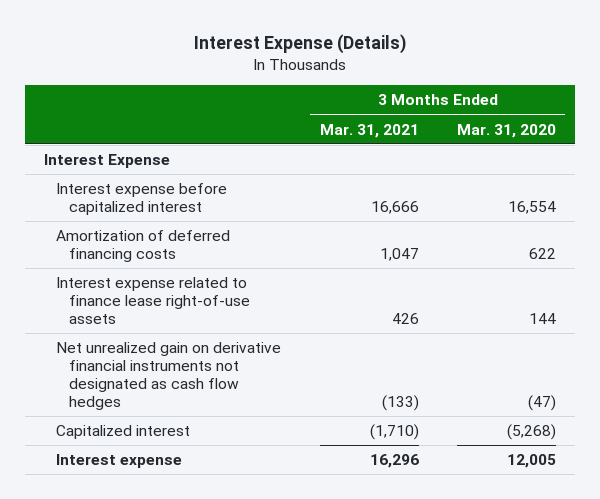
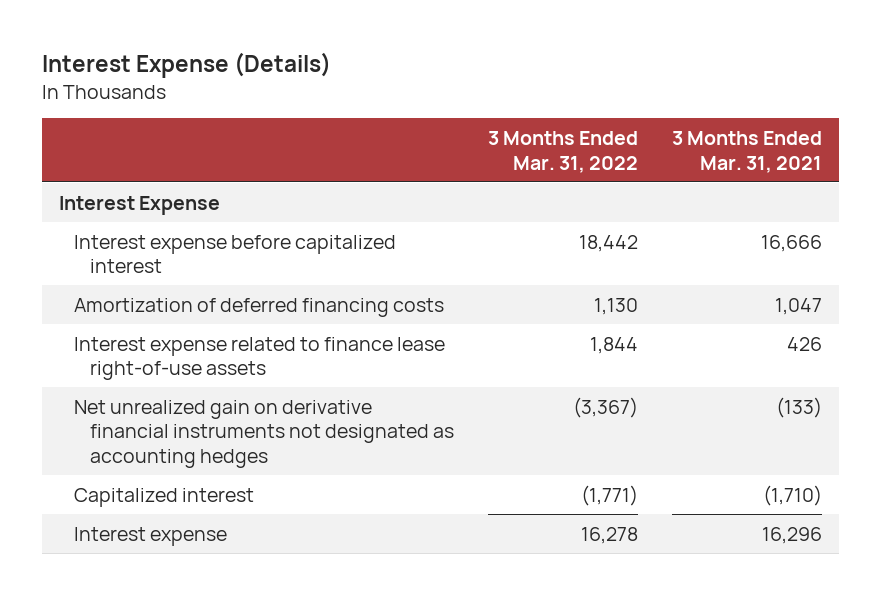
[456,123,556,138] Mar. 31, 2020 -> none
none -> [487,130,638,173] 3 Months Ended Mar. 31, 2022
[56,342,282,411] Net unrealized gain on derivative financial instruments not designated as cash flow hedges -> [74,399,454,469] Net unrealized gain on derivative financial instruments not designated as accounting hedges

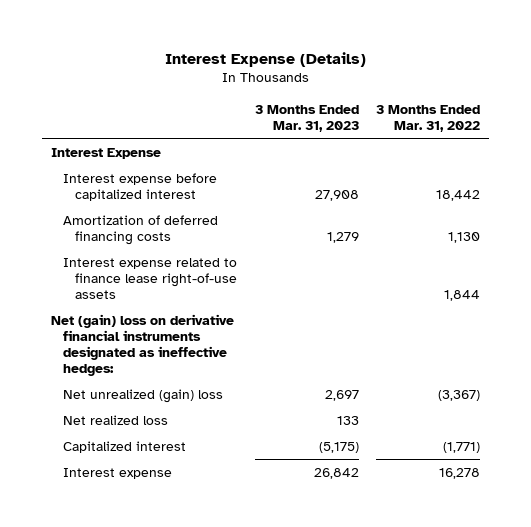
[671,130,822,173] 3 Months Ended Mar. 31, 2021 -> none
none -> [254,104,359,132] 3 Months Ended Mar. 31, 2023
none -> [51,313,235,376] Net (gain) loss on derivative financial instruments designated as ineffective hedges:
[74,399,454,469] Net unrealized gain on derivative financial instruments not designated as accounting hedges -> [63,388,224,403] Net unrealized (gain) loss
none -> [63,414,169,425] Net realized loss

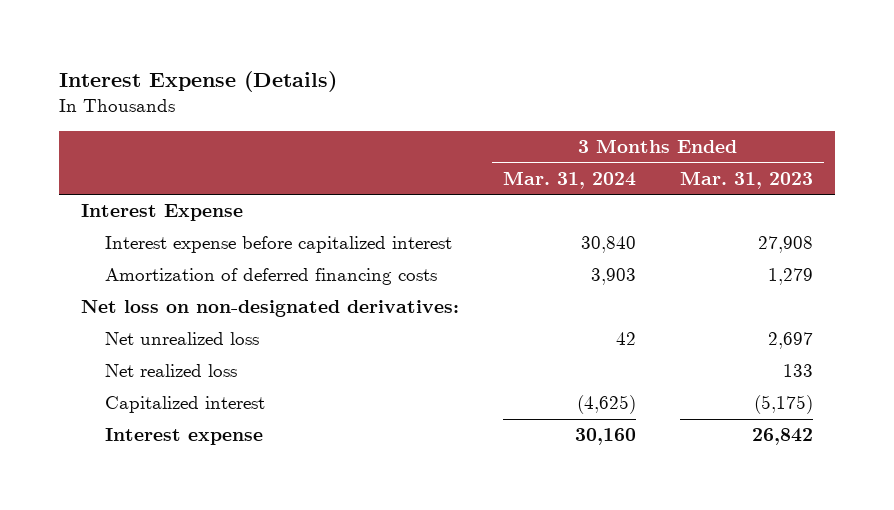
[376,104,481,132] 3 Months Ended Mar. 31, 2022 -> none
none -> [502,170,636,189] Mar. 31, 2024
[63,257,238,299] Interest expense related to finance lease right-of-use assets -> none
[51,313,235,376] Net (gain) loss on derivative financial instruments designated as ineffective hedges: -> [80,300,459,318] Net loss on non-designated derivatives:
[63,388,224,403] Net unrealized (gain) loss -> [105,332,260,346] Net unrealized loss

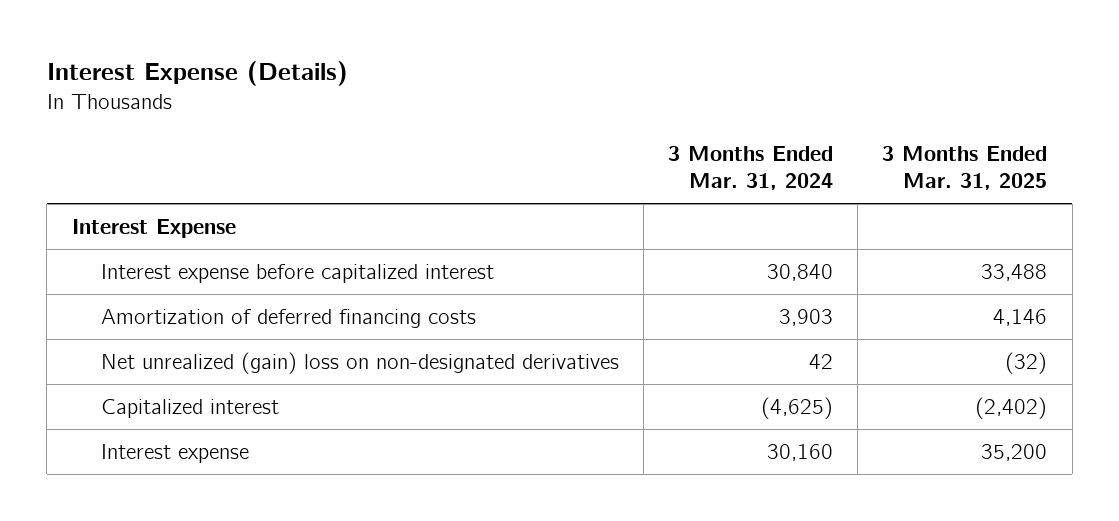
[680,170,814,189] Mar. 31, 2023 -> none
none -> [882,145,1048,191] 3 Months Ended Mar. 31, 2025
[80,300,459,318] Net loss on non-designated derivatives: -> none
[105,364,238,378] Net realized loss -> none
[105,332,260,346] Net unrealized loss -> [100,351,619,374] Net unrealized (gain) loss on non-designated derivatives

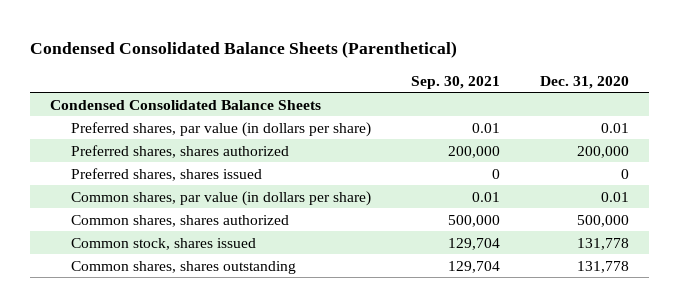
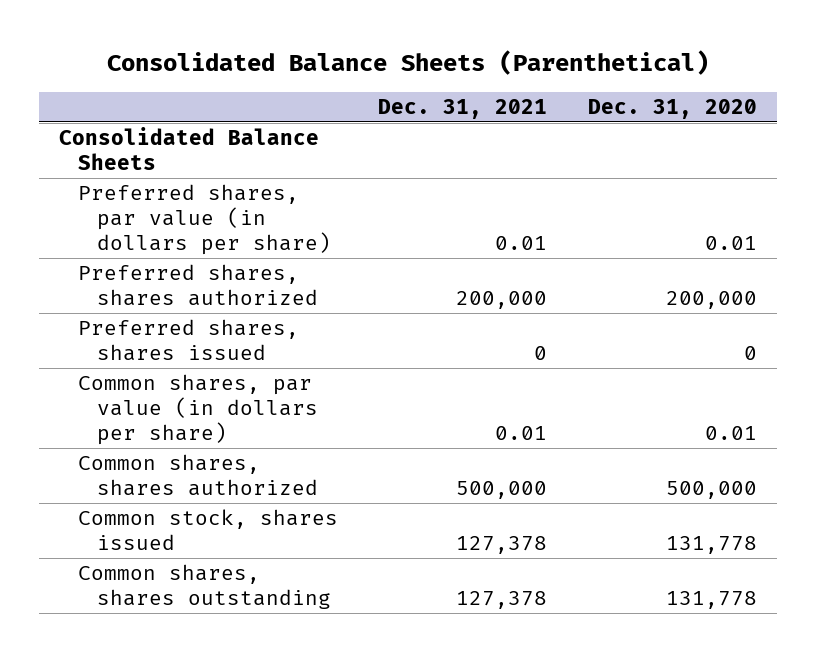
[29,40,457,58] Condensed Consolidated Balance Sheets (Parenthetical) -> [107,49,710,75] Consolidated Balance Sheets (Parenthetical)
[411,75,501,89] Sep. 30, 2021 -> none
none -> [378,98,548,119] Dec. 31, 2021
[49,99,321,110] Condensed Consolidated Balance Sheets -> [59,127,320,171] Consolidated Balance Sheets

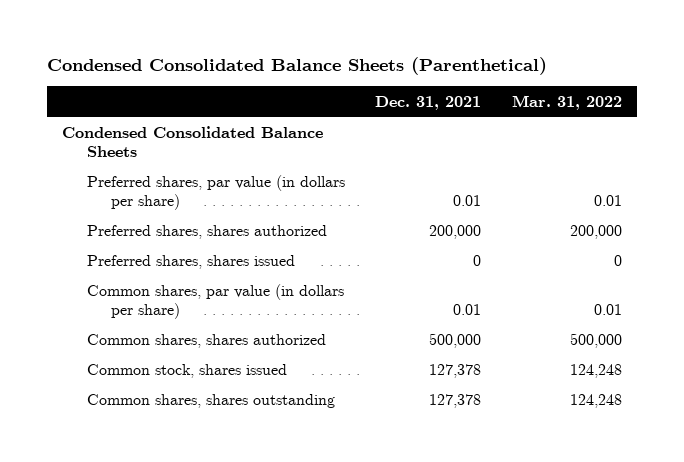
[107,49,710,75] Consolidated Balance Sheets (Parenthetical) -> [47,56,548,75] Condensed Consolidated Balance Sheets (Parenthetical)
[587,98,757,119] Dec. 31, 2020 -> none
none -> [511,94,622,110] Mar. 31, 2022
[59,127,320,171] Consolidated Balance Sheets -> [62,126,324,158] Condensed Consolidated Balance Sheets

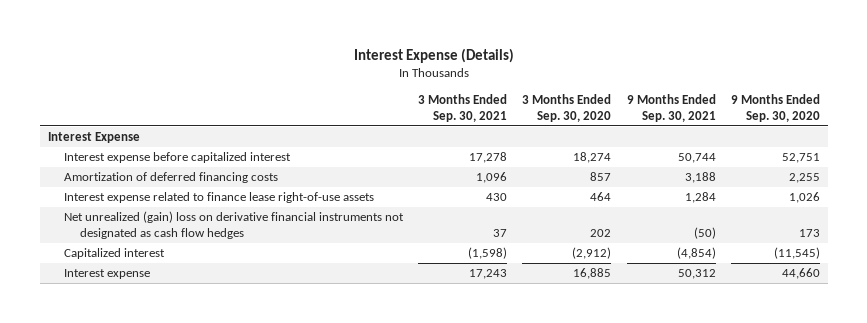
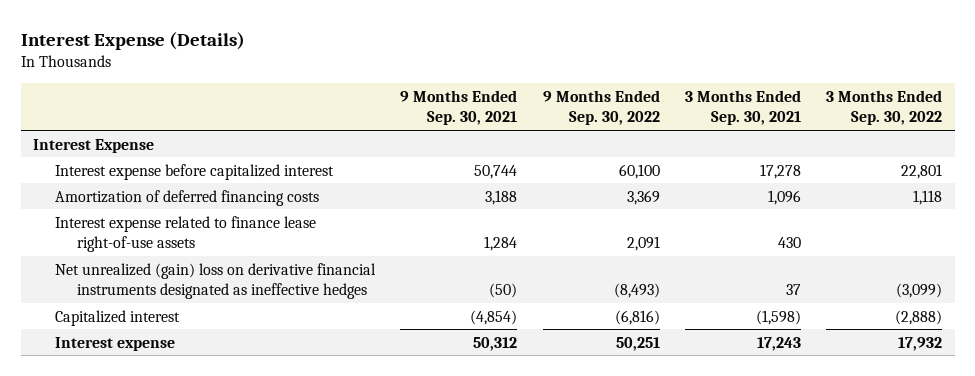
[522,93,612,123] 3 Months Ended Sep. 30, 2020 -> none
[730,93,820,123] 9 Months Ended Sep. 30, 2020 -> none
none -> [542,89,660,126] 9 Months Ended Sep. 30, 2022
none -> [825,89,942,126] 3 Months Ended Sep. 30, 2022
[63,211,404,240] Net unrealized (gain) loss on derivative financial instruments not designated as cash flow hedges -> [55,262,377,300] Net unrealized (gain) loss on derivative financial instruments designated as ineffective hedges

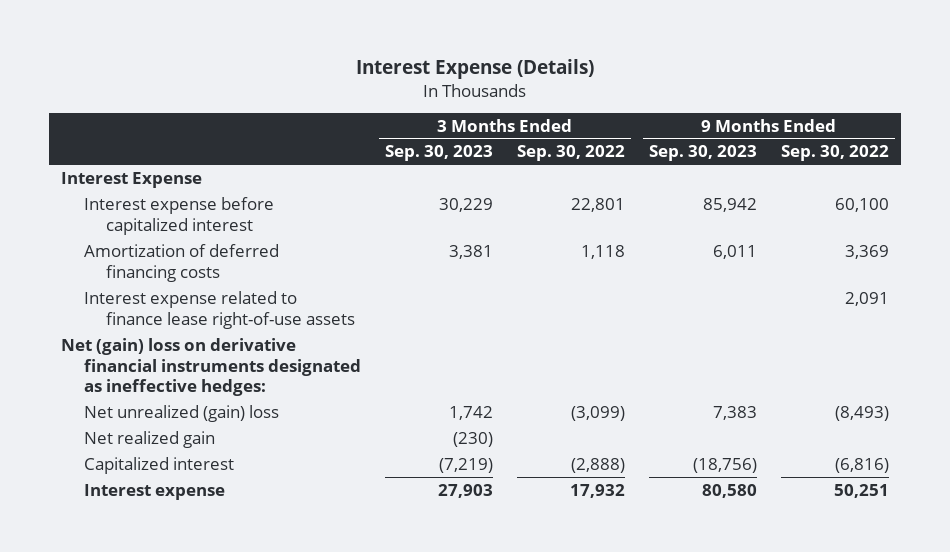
[400,89,518,126] 9 Months Ended Sep. 30, 2021 -> none
[684,89,801,126] 3 Months Ended Sep. 30, 2021 -> none
none -> [384,145,493,162] Sep. 30, 2023
none -> [648,145,757,162] Sep. 30, 2023
none -> [60,337,361,397] Net (gain) loss on derivative financial instruments designated as ineffective hedges:
[55,262,377,300] Net unrealized (gain) loss on derivative financial instruments designated as ineffective hedges -> [83,404,279,422] Net unrealized (gain) loss
none -> [83,430,215,448] Net realized gain

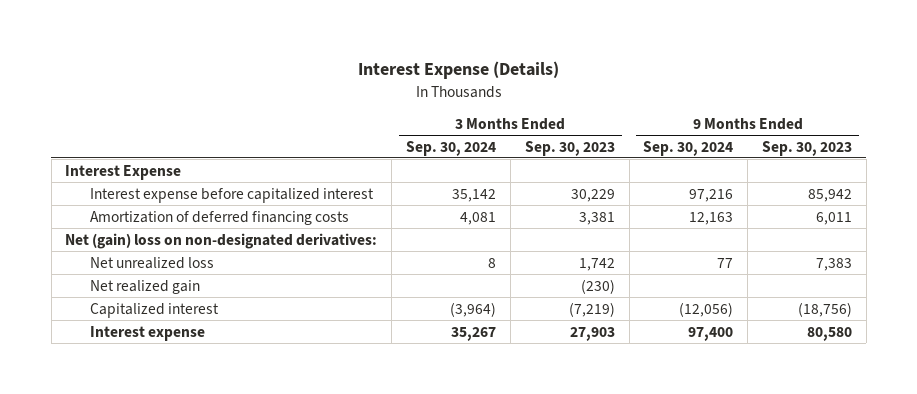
[516,145,625,162] Sep. 30, 2022 -> none
[780,145,889,162] Sep. 30, 2022 -> none
none -> [406,140,497,156] Sep. 30, 2024
none -> [643,140,734,156] Sep. 30, 2024
[83,290,356,329] Interest expense related to finance lease right-of-use assets -> none
[60,337,361,397] Net (gain) loss on derivative financial instruments designated as ineffective hedges: -> [65,232,378,249] Net (gain) loss on non-designated derivatives:
[83,404,279,422] Net unrealized (gain) loss -> [90,256,215,269] Net unrealized loss

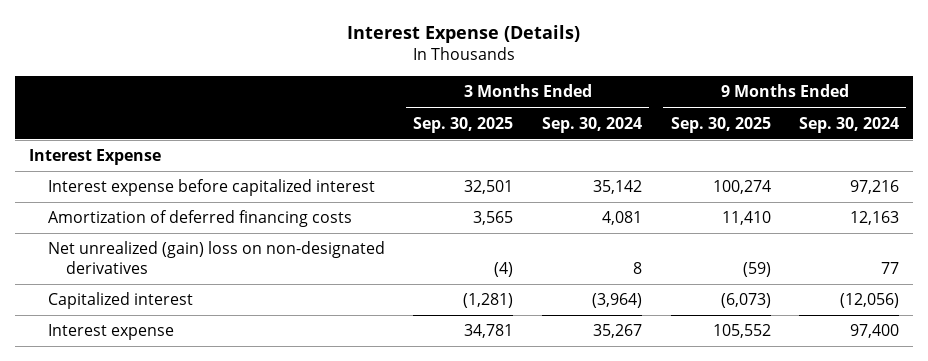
[524,140,615,156] Sep. 30, 2023 -> none
[761,140,852,156] Sep. 30, 2023 -> none
none -> [413,116,514,133] Sep. 30, 2025
none -> [670,116,771,133] Sep. 30, 2025
[65,232,378,249] Net (gain) loss on non-designated derivatives: -> none
[90,279,201,294] Net realized gain -> none
[90,256,215,269] Net unrealized loss -> [47,241,385,275] Net unrealized (gain) loss on non-designated derivatives

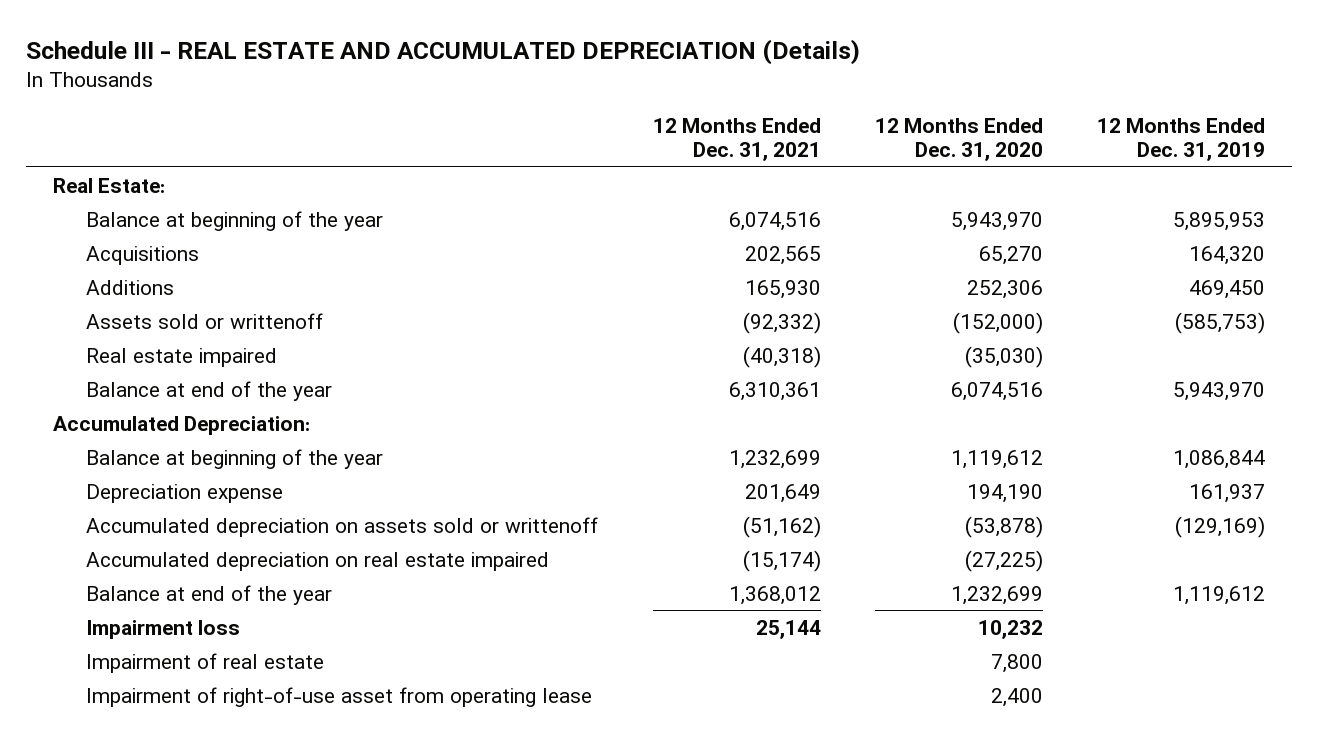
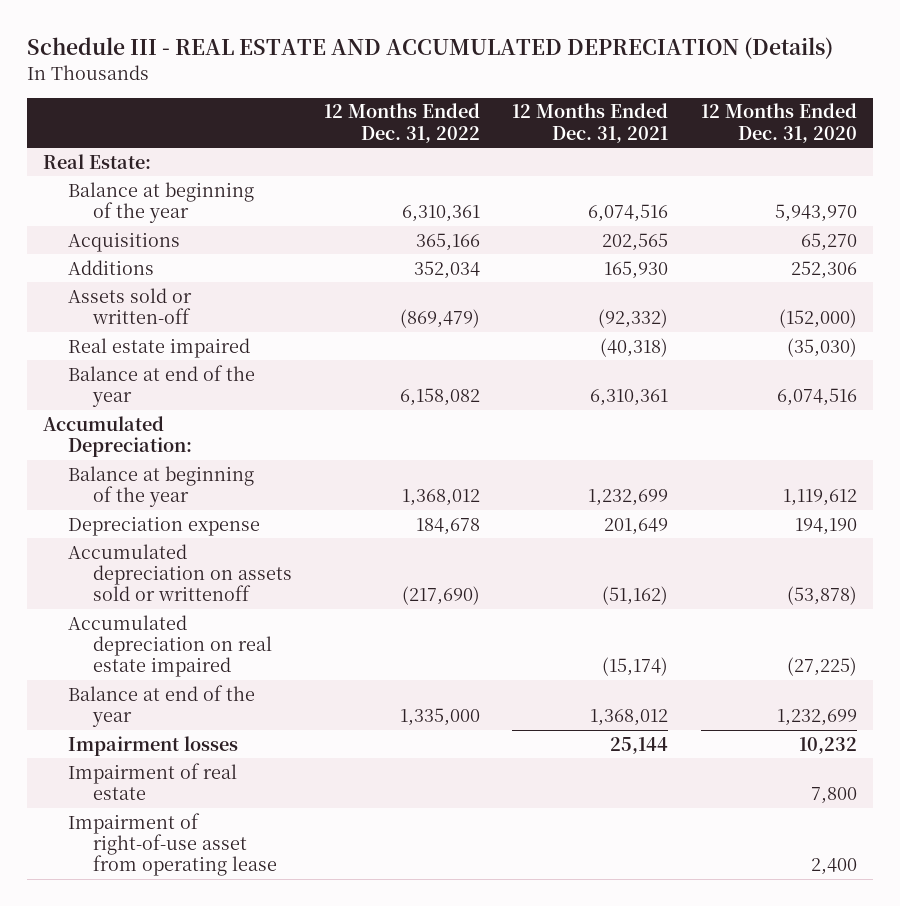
[1097,117,1266,162] 12 Months Ended Dec. 31, 2019 -> none
none -> [323,103,480,143] 12 Months Ended Dec. 31, 2022
[86,312,324,329] Assets sold or writtenoff -> [67,287,192,325] Assets sold or written-off
[86,619,241,639] Impairment loss -> [67,735,238,756] Impairment losses

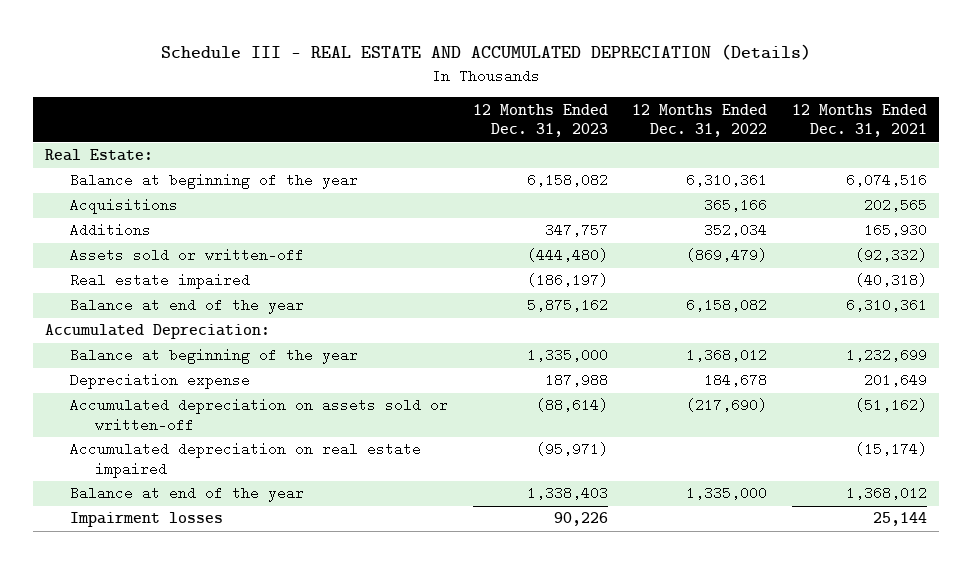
[700,103,857,143] 12 Months Ended Dec. 31, 2020 -> none
none -> [472,103,608,138] 12 Months Ended Dec. 31, 2023
[67,543,292,602] Accumulated depreciation on assets sold or writtenoff -> [69,398,448,433] Accumulated depreciation on assets sold or written-off
[67,762,237,801] Impairment of real estate -> none
[67,812,277,877] Impairment of right-of-use asset from operating lease -> none

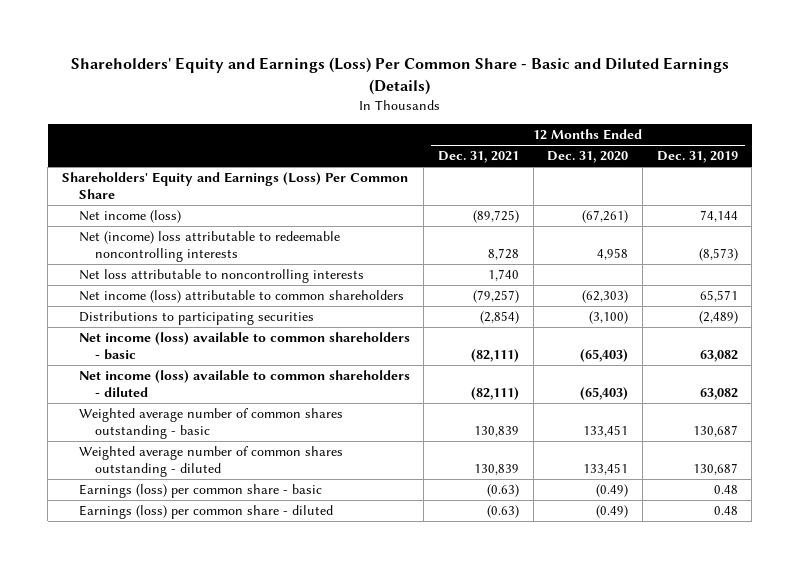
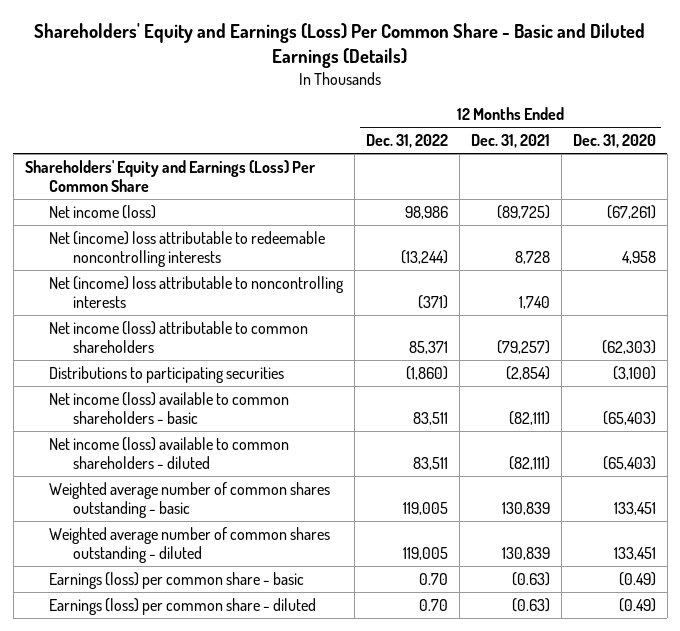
[656,151,738,164] Dec. 31, 2019 -> none
none -> [365,134,448,149] Dec. 31, 2022
[78,269,364,284] Net loss attributable to noncontrolling interests -> [48,275,344,309] Net (income) loss attributable to noncontrolling interests

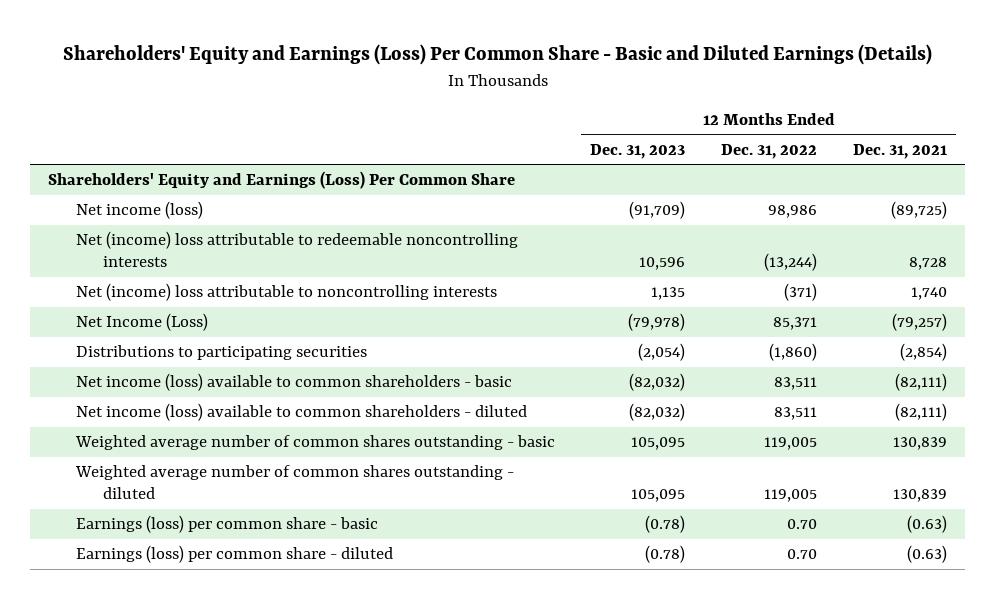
[572,134,656,149] Dec. 31, 2020 -> none
none -> [590,143,686,159] Dec. 31, 2023
[48,320,308,354] Net income (loss) attributable to common shareholders -> [75,313,208,332] Net Income (Loss)

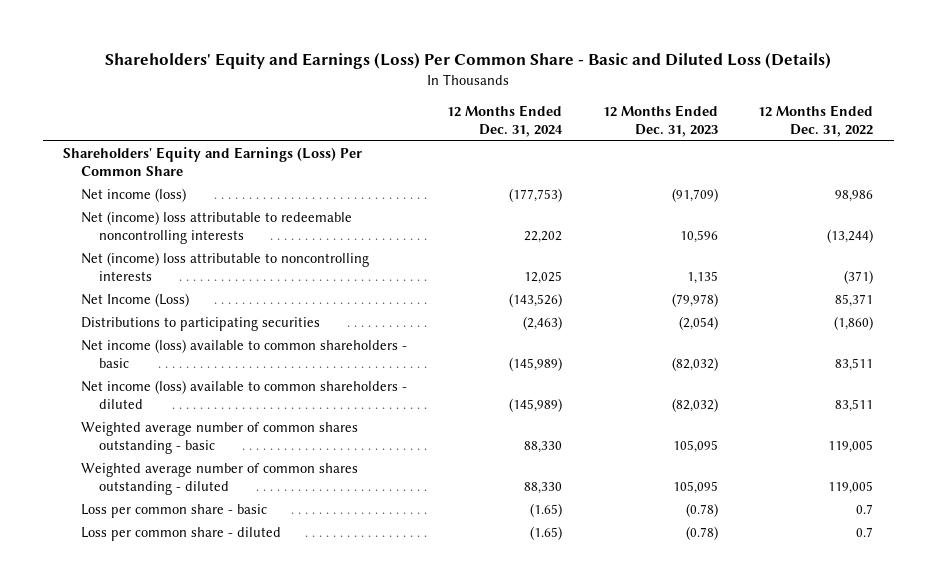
[62,43,932,65] Shareholders' Equity and Earnings (Loss) Per Common Share - Basic and Diluted Earnings (Details) -> [105,52,832,70] Shareholders' Equity and Earnings (Loss) Per Common Share - Basic and Diluted Loss (Details)
[853,143,948,159] Dec. 31, 2021 -> none
none -> [447,104,564,138] 12 Months Ended Dec. 31, 2024
[75,515,378,534] Earnings (loss) per common share - basic -> [80,504,267,519] Loss per common share - basic
[787,519,818,530] 0.70 -> [856,504,874,515] 0.7
[75,545,393,564] Earnings (loss) per common share - diluted -> [80,527,281,542] Loss per common share - diluted
[787,549,818,560] 0.70 -> [856,527,874,538] 0.7

